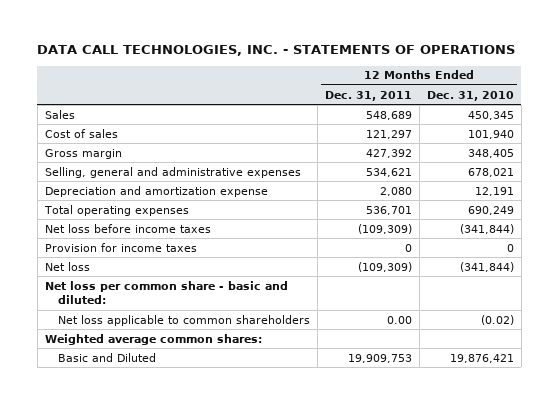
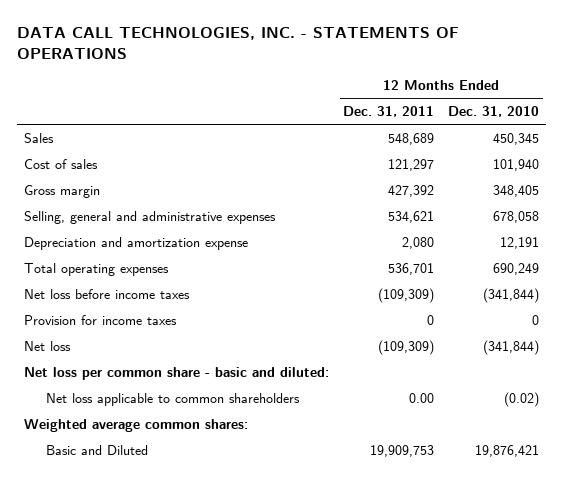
[467,167,514,177] 678,021 -> [493,210,540,223] 678,058

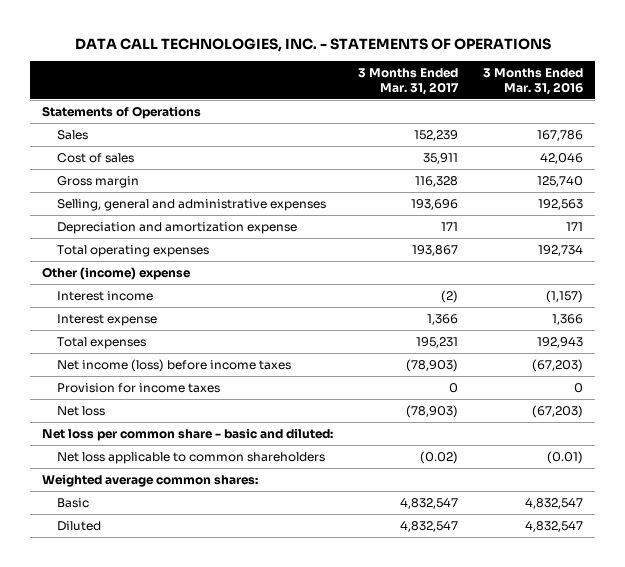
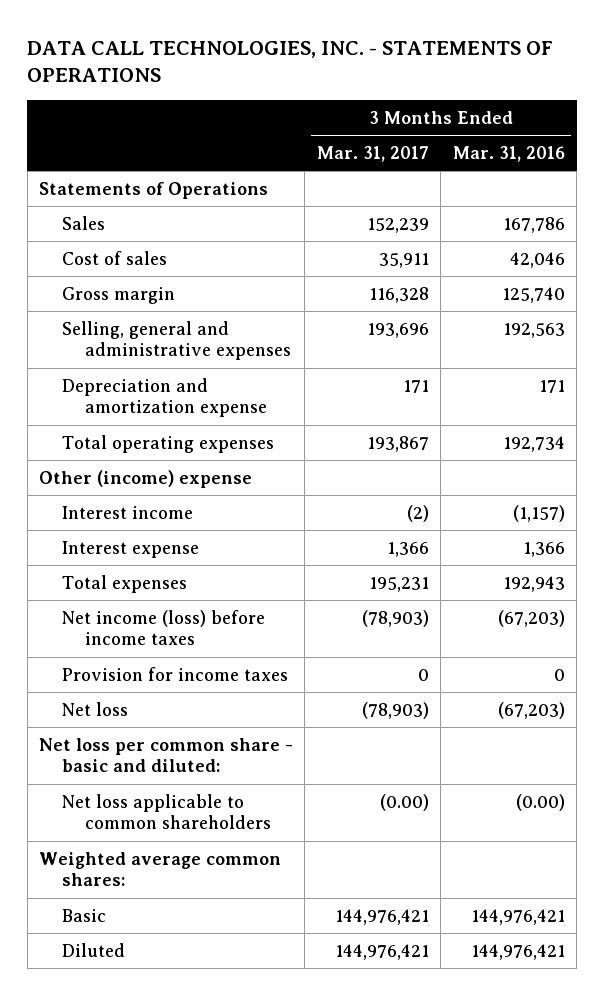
[420,451,459,465] (0.02) -> [379,793,429,811] (0.00)
[546,451,583,465] (0.01) -> [515,793,565,811] (0.00)
[400,498,459,510] 4,832,547 -> [334,908,429,925] 144,976,421
[524,498,583,510] 4,832,547 -> [470,908,565,925] 144,976,421
[400,521,459,533] 4,832,547 -> [334,943,429,960] 144,976,421
[524,521,583,533] 4,832,547 -> [470,943,565,960] 144,976,421

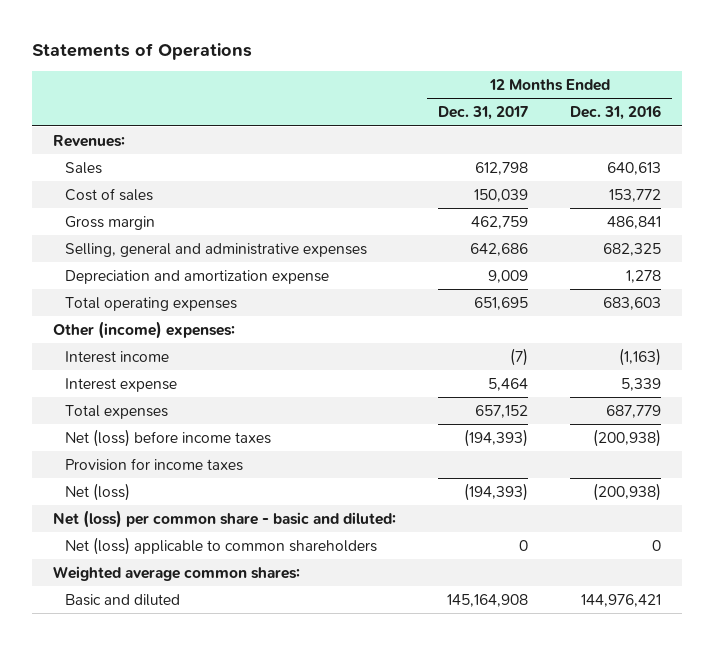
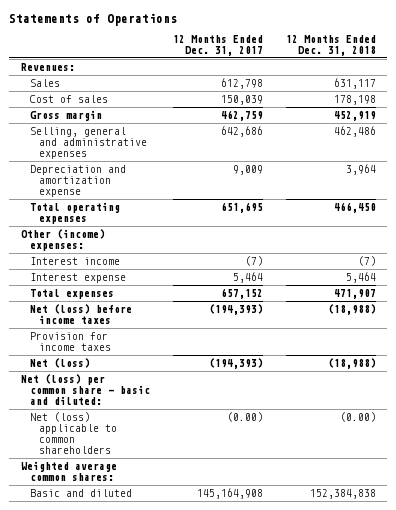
[570,105,662,121] Dec. 31, 2016 -> none
none -> [285,35,376,57] 12 Months Ended Dec. 31, 2018
[519,539,529,551] 0 -> [226,411,263,422] (0.00)

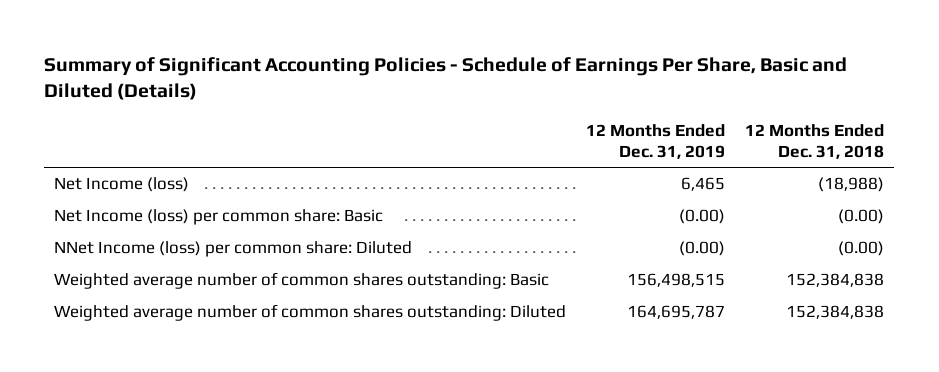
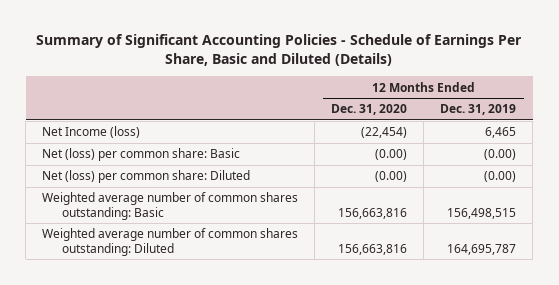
[745,123,885,160] 12 Months Ended Dec. 31, 2018 -> none
none -> [331,104,408,116] Dec. 31, 2020
[54,209,384,226] Net Income (loss) per common share: Basic -> [42,148,241,162] Net (loss) per common share: Basic
[54,241,413,258] NNet Income (loss) per common share: Diluted -> [42,170,251,184] Net (loss) per common share: Diluted

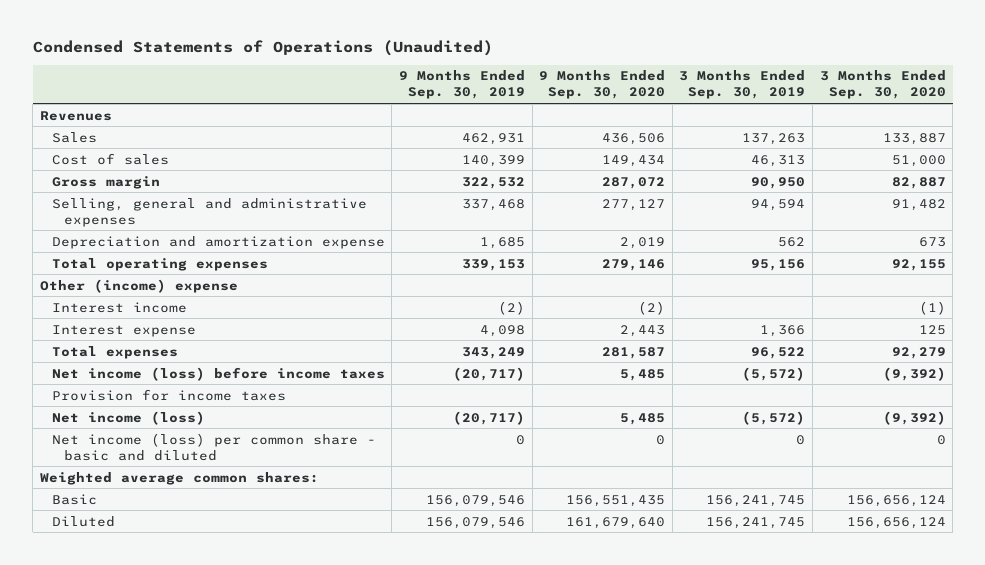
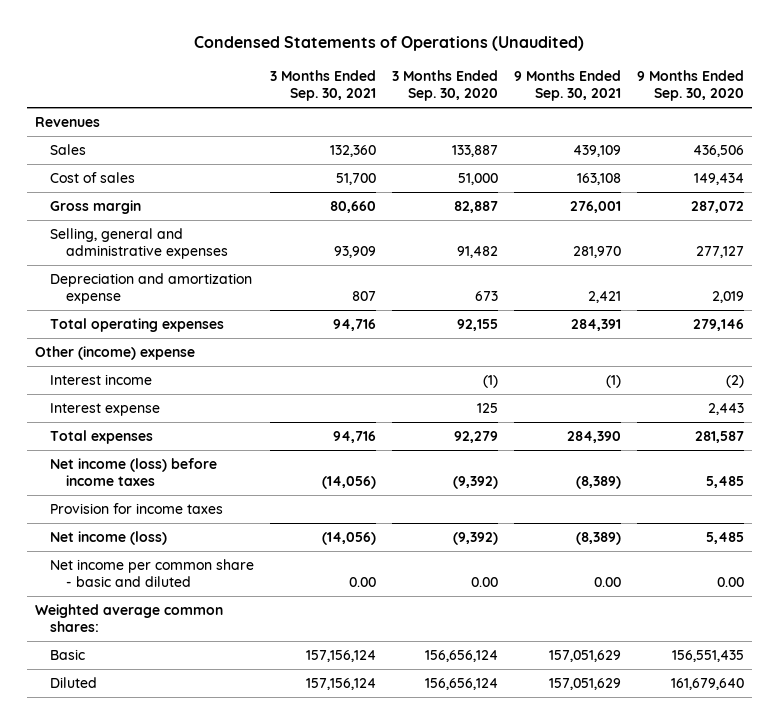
[399,70,526,100] 9 Months Ended Sep. 30, 2019 -> none
[679,70,806,100] 3 Months Ended Sep. 30, 2019 -> none
none -> [270,69,377,102] 3 Months Ended Sep. 30, 2021
none -> [513,69,621,102] 9 Months Ended Sep. 30, 2021
[51,432,376,461] Net income (loss) per common share - basic and diluted -> [50,558,255,588] Net income per common share - basic and diluted
[656,434,666,445] 0 -> [716,577,744,588] 0.00
[936,434,946,445] 0 -> [470,577,498,588] 0.00

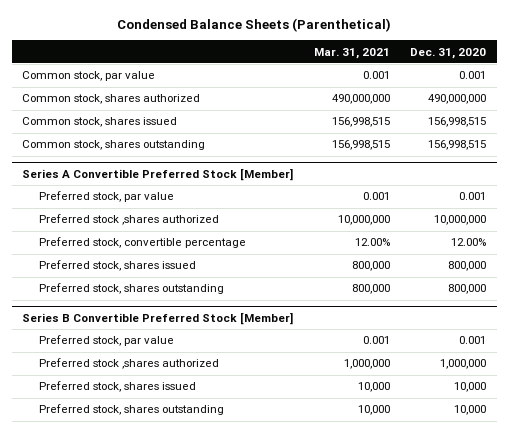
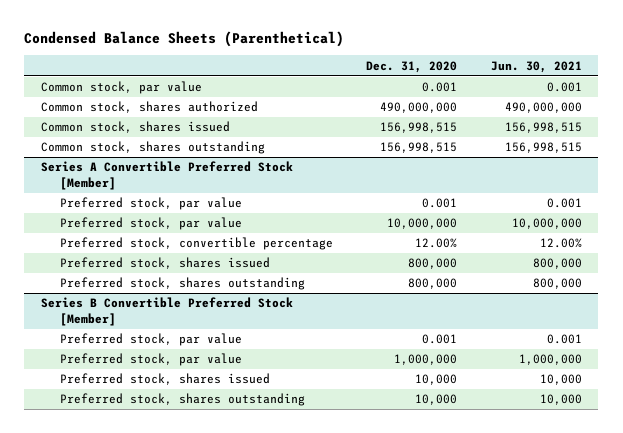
[313,47,390,59] Mar. 31, 2021 -> none
none -> [490,60,582,73] Jun. 30, 2021
[38,214,219,226] Preferred stock ,shares authorized -> [60,217,243,231] Preferred stock, par value
[38,358,219,370] Preferred stock ,shares authorized -> [60,353,243,367] Preferred stock, par value

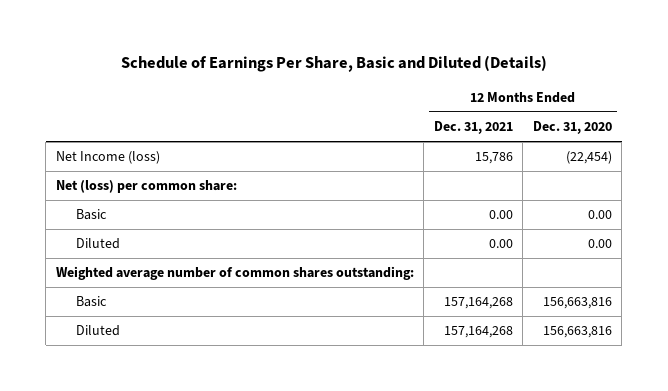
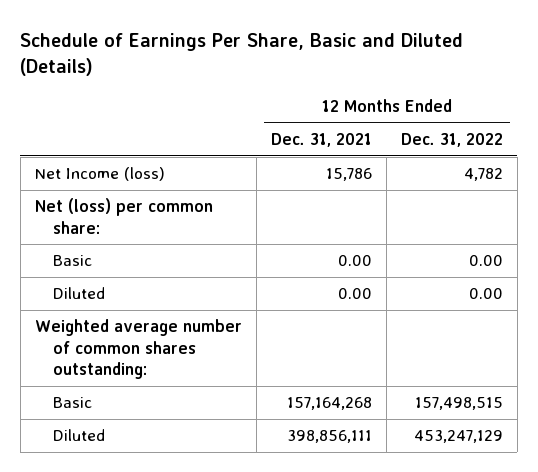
[532,121,612,135] Dec. 31, 2020 -> none
none -> [400,133,503,148] Dec. 31, 2022
[443,326,513,339] 157,164,268 -> [286,430,372,444] 398,856,111

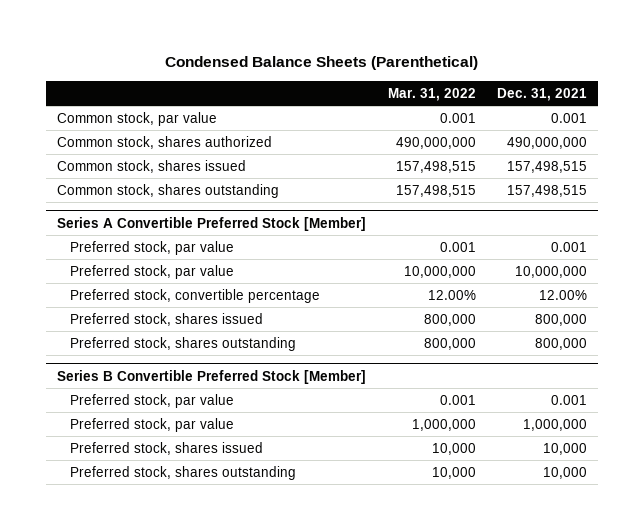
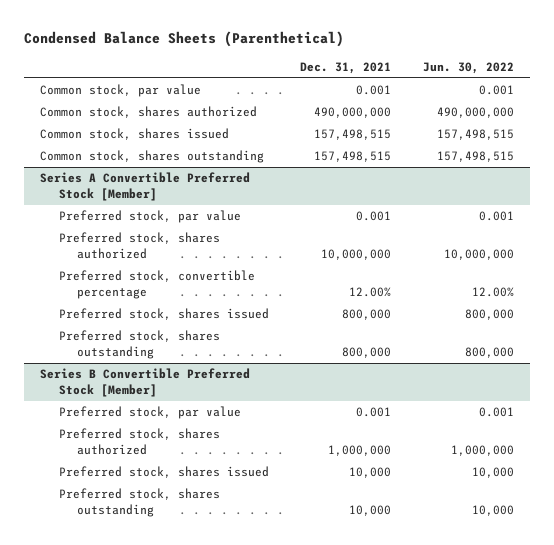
[387,87,476,101] Mar. 31, 2022 -> none
none -> [422,61,514,74] Jun. 30, 2022
[69,264,234,279] Preferred stock, par value -> [58,232,220,259] Preferred stock, shares authorized
[69,417,234,432] Preferred stock, par value -> [58,428,220,455] Preferred stock, shares authorized

